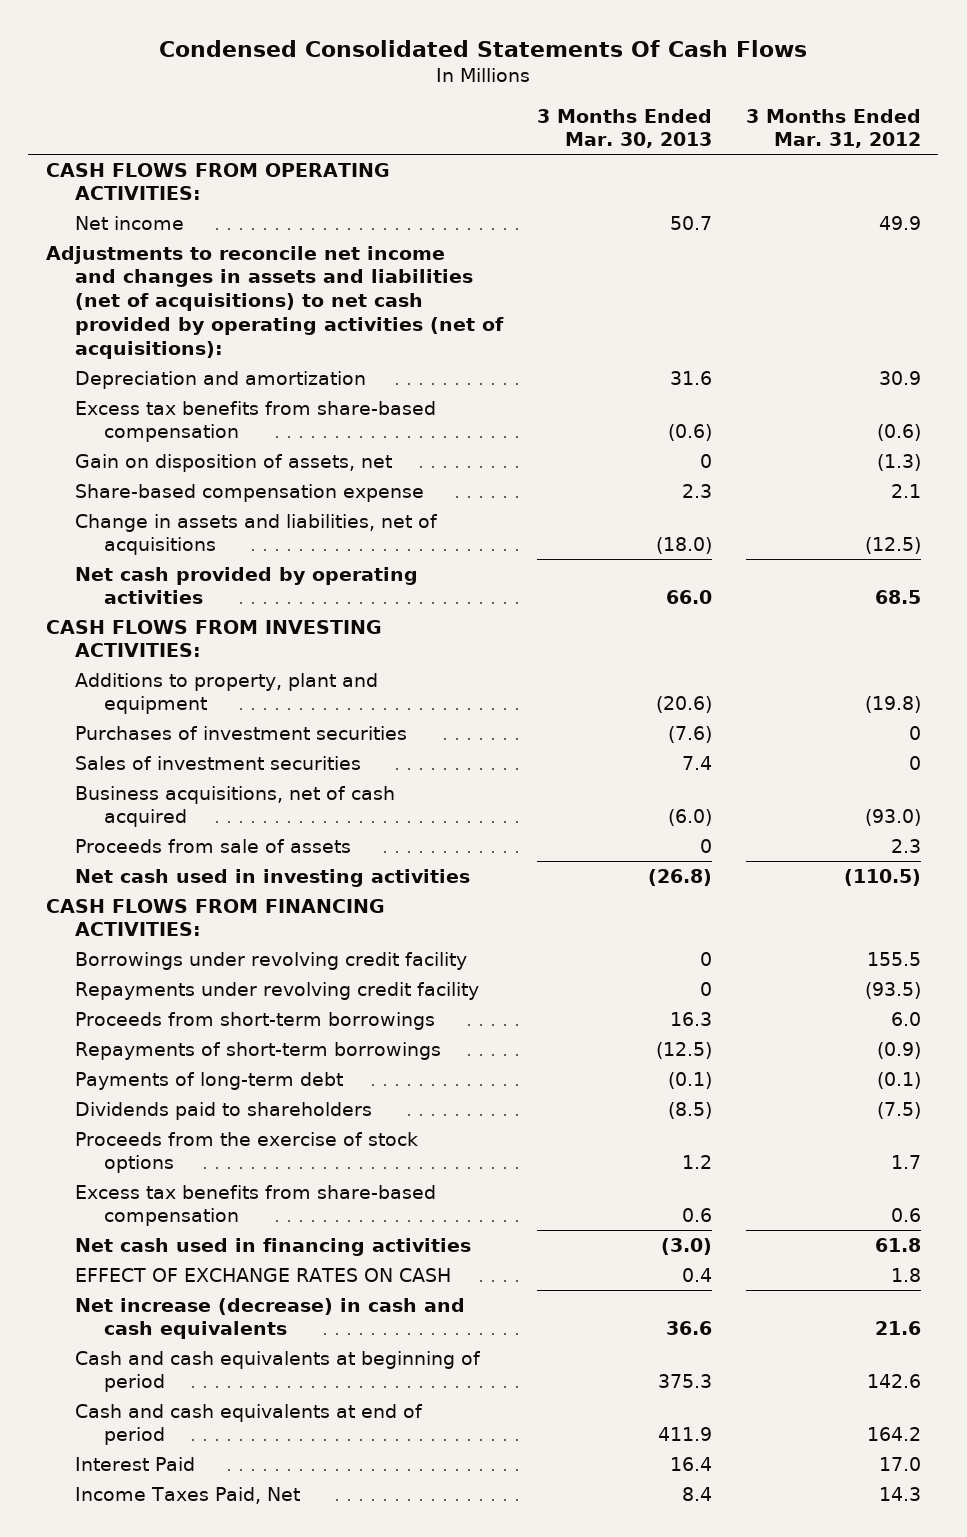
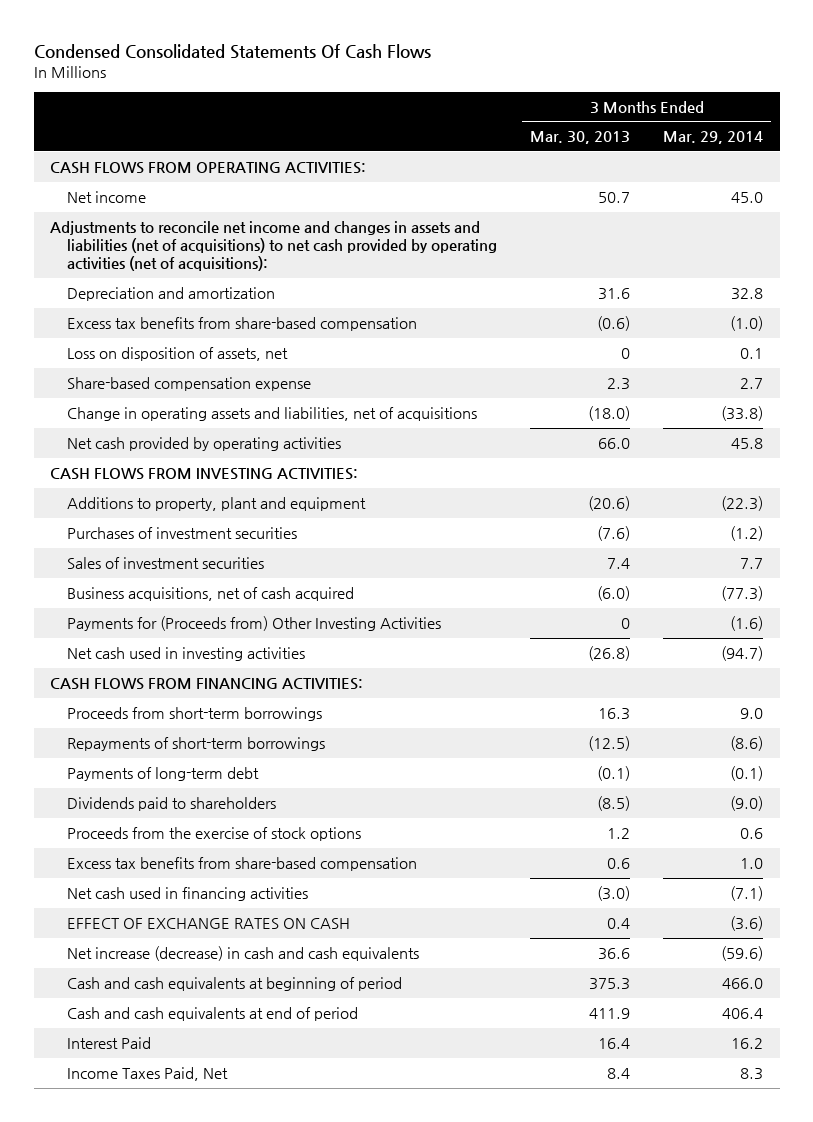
[746,108,922,149] 3 Months Ended Mar. 31, 2012 -> none
none -> [663,131,764,145] Mar. 29, 2014
[74,453,392,472] Gain on disposition of assets, net -> [66,346,288,361] Loss on disposition of assets, net
[74,513,438,556] Change in assets and liabilities, net of acquisitions -> [66,406,477,421] Change in operating assets and liabilities, net of acquisitions
[74,838,351,853] Proceeds from sale of assets -> none
none -> [66,615,441,631] Payments for (Proceeds from) Other Investing Activities
[74,951,467,970] Borrowings under revolving credit facility -> none
[74,981,479,1000] Repayments under revolving credit facility -> none

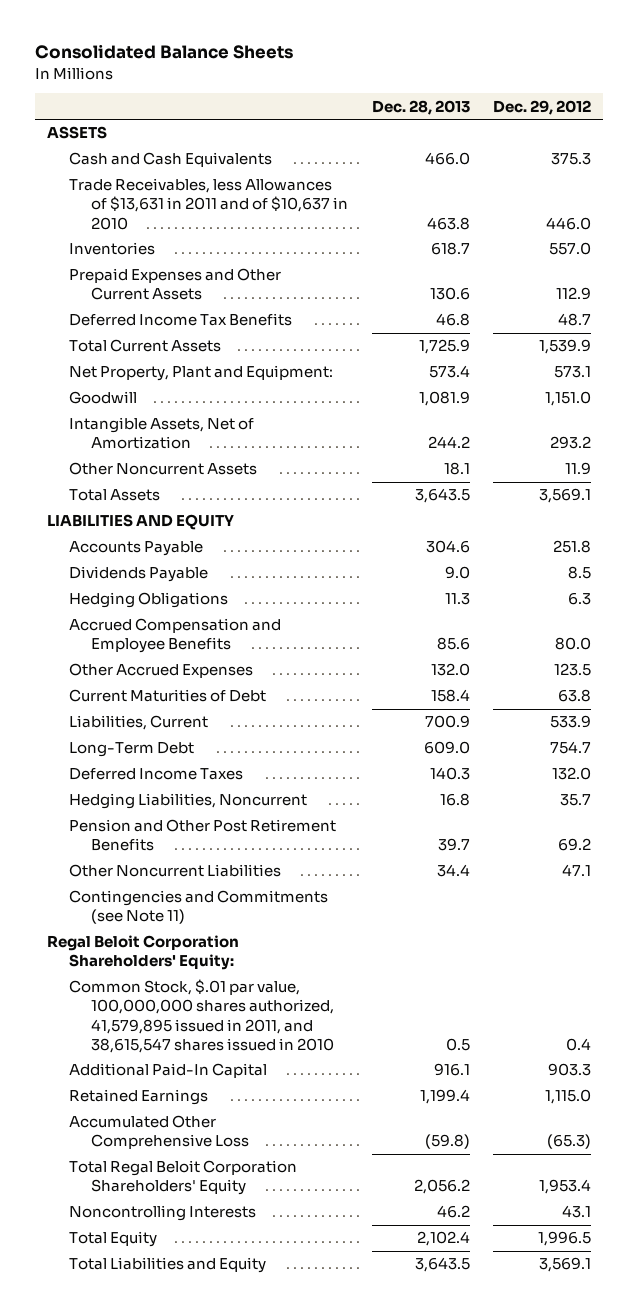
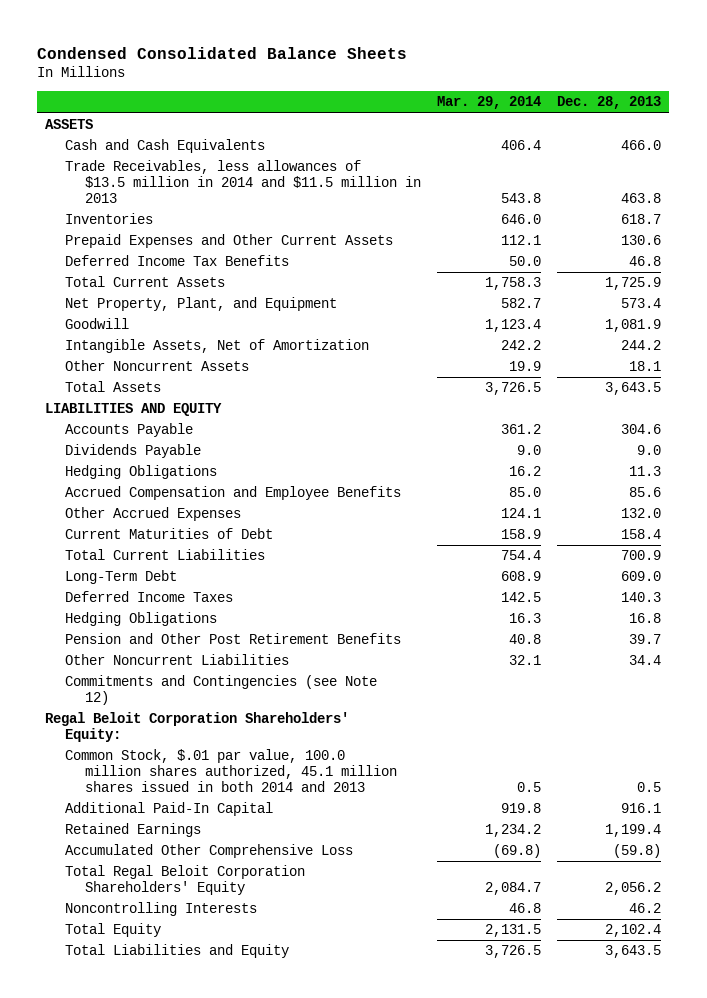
[35,44,294,60] Consolidated Balance Sheets -> [37,46,408,59] Condensed Consolidated Balance Sheets
[493,99,592,115] Dec. 29, 2012 -> none
none -> [437,96,542,110] Mar. 29, 2014
[68,178,348,230] Trade Receivables, less Allowances of $13,631 in 2011 and of $10,637 in 2010 -> [65,160,422,204] Trade Receivables, less allowances of $13.5 million in 2014 and $11.5 million in 2013
[68,365,333,382] Net Property, Plant and Equipment: -> [65,297,338,312] Net Property, Plant, and Equipment
[68,715,208,731] Liabilities, Current -> [65,549,266,561] Total Current Liabilities
[68,793,307,810] Hedging Liabilities, Noncurrent -> [65,612,218,627] Hedging Obligations
[68,890,328,925] Contingencies and Commitments (see Note 11) -> [65,675,378,706] Commitments and Contingencies (see Note 12)
[68,979,334,1053] Common Stock, $.01 par value, 100,000,000 shares authorized, 41,579,895 issued in 2011, and 38,615,547 shares issued in 2010 -> [65,749,398,793] Common Stock, $.01 par value, 100.0 million shares authorized, 45.1 million shares issued in both 2014 and 2013

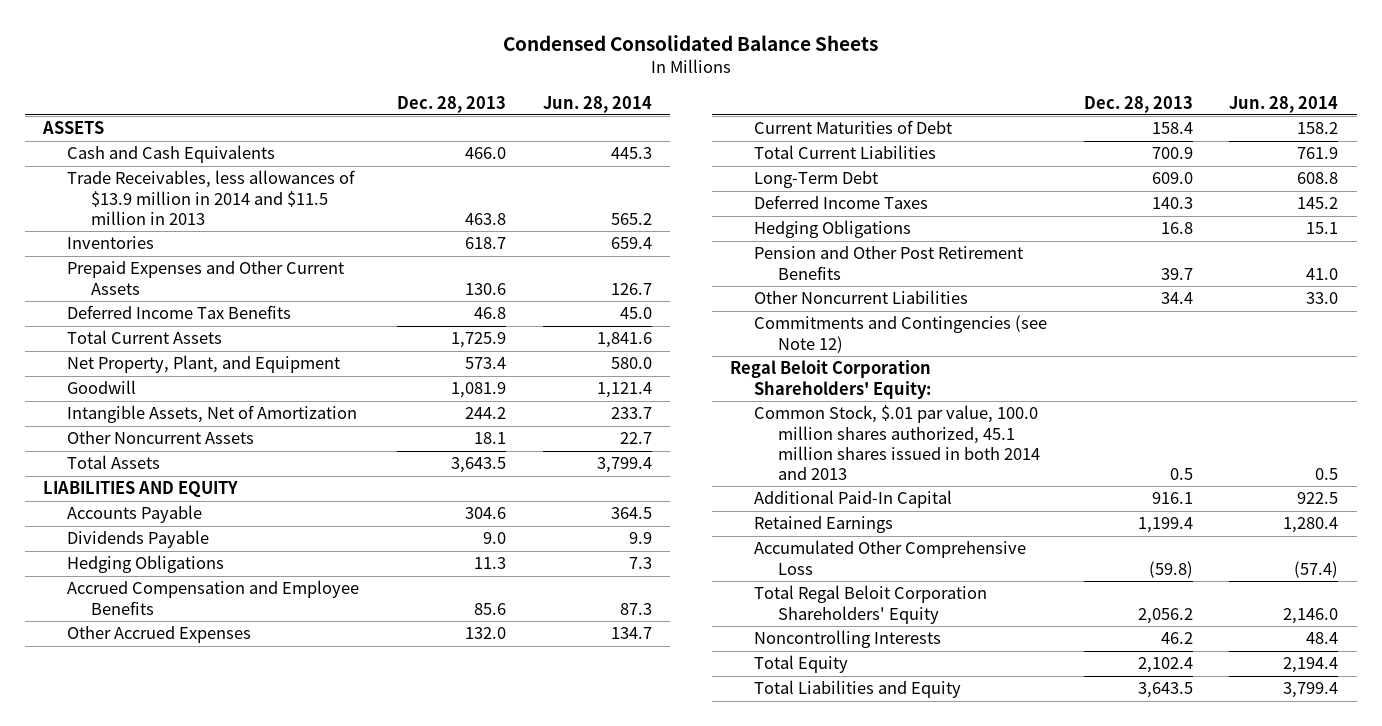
[437,96,542,110] Mar. 29, 2014 -> none
none -> [542,95,652,113] Jun. 28, 2014
[65,160,422,204] Trade Receivables, less allowances of $13.5 million in 2014 and $11.5 million in 2013 -> [67,170,356,225] Trade Receivables, less allowances of $13.9 million in 2014 and $11.5 million in 2013

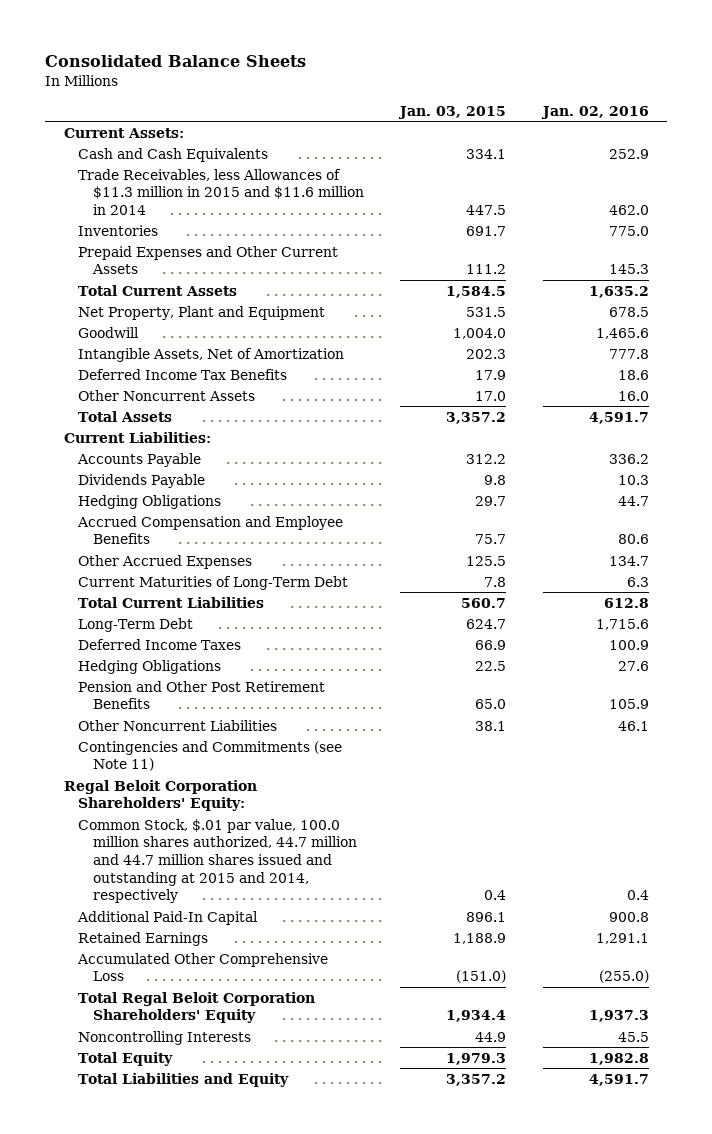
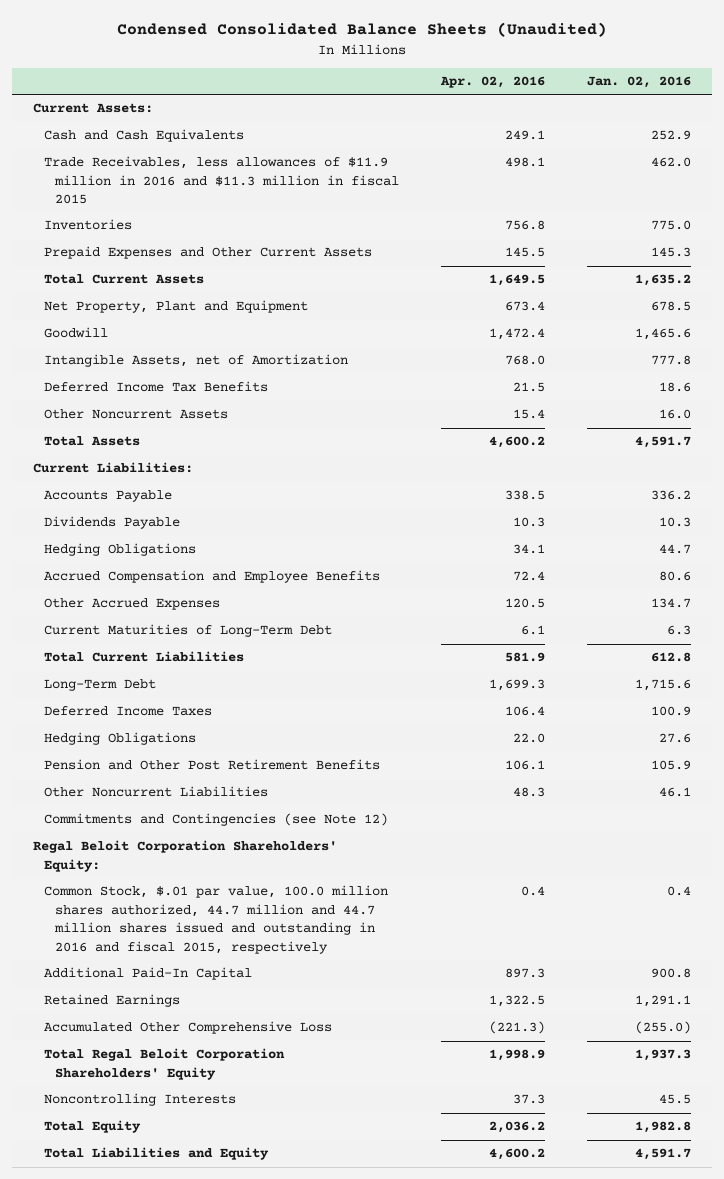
[45,55,307,68] Consolidated Balance Sheets -> [117,22,608,38] Condensed Consolidated Balance Sheets (Unaudited)
[398,105,507,119] Jan. 03, 2015 -> none
none -> [440,76,546,89] Apr. 02, 2016
[78,168,364,215] Trade Receivables, less Allowances of $11.3 million in 2015 and $11.6 million in 2014 -> [44,156,400,205] Trade Receivables, less allowances of $11.9 million in 2016 and $11.3 million in fiscal 2015
[78,347,345,362] Intangible Assets, Net of Amortization -> [44,354,349,368] Intangible Assets, net of Amortization
[78,740,343,772] Contingencies and Commitments (see Note 11) -> [44,813,389,827] Commitments and Contingencies (see Note 12)
[78,818,357,904] Common Stock, $.01 par value, 100.0 million shares authorized, 44.7 million and 44.7 million shares issued and outstanding at 2015 and 2014, respectively -> [44,885,389,954] Common Stock, $.01 par value, 100.0 million shares authorized, 44.7 million and 44.7 million shares issued and outstanding in 2016 and fiscal 2015, respectively

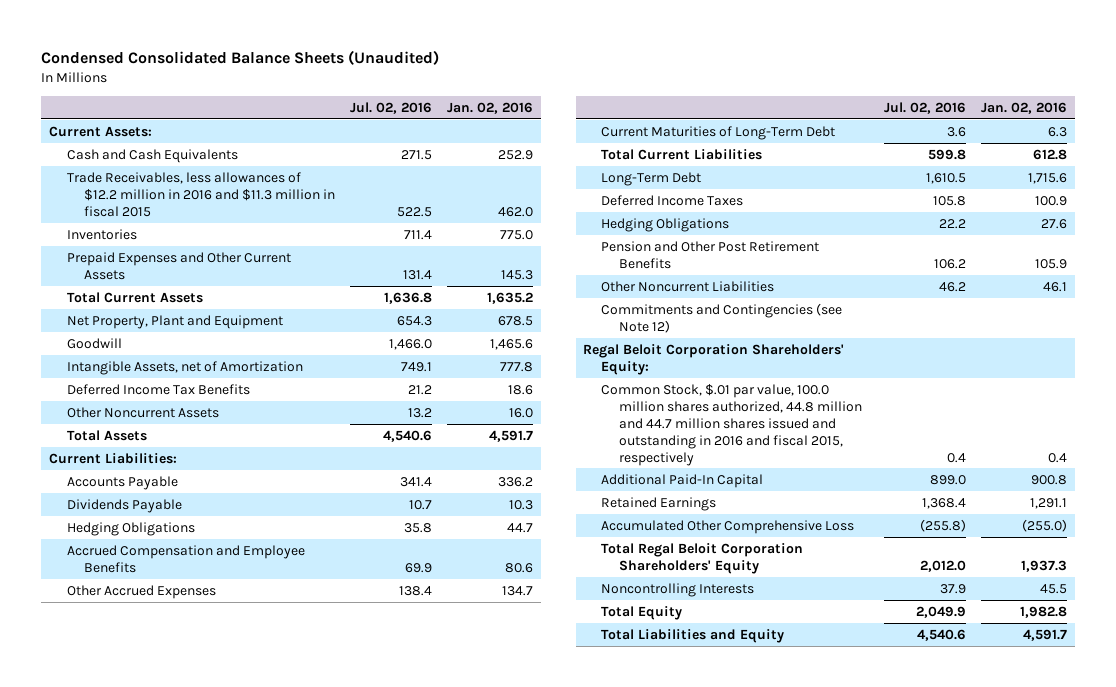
[440,76,546,89] Apr. 02, 2016 -> none
none -> [350,101,433,114] Jul. 02, 2016
[44,156,400,205] Trade Receivables, less allowances of $11.9 million in 2016 and $11.3 million in fiscal 2015 -> [66,171,336,217] Trade Receivables, less allowances of $12.2 million in 2016 and $11.3 million in fiscal 2015
[44,885,389,954] Common Stock, $.01 par value, 100.0 million shares authorized, 44.7 million and 44.7 million shares issued and outstanding in 2016 and fiscal 2015, respectively -> [600,383,862,466] Common Stock, $.01 par value, 100.0 million shares authorized, 44.8 million and 44.7 million shares issued and outstanding in 2016 and fiscal 2015, respectively

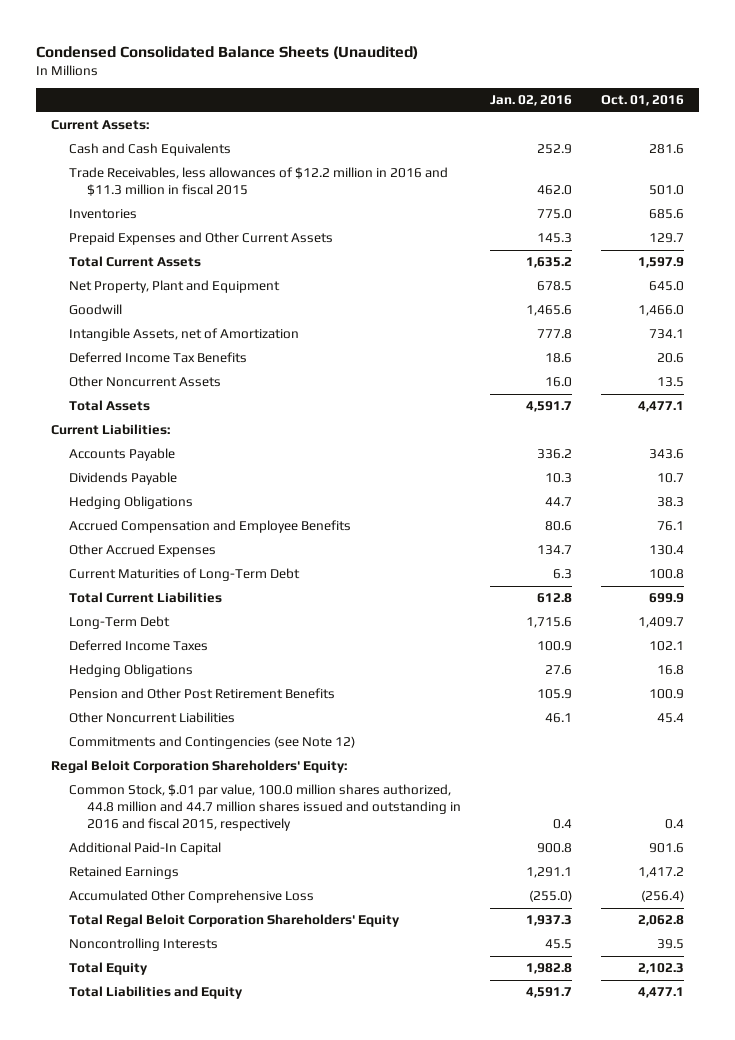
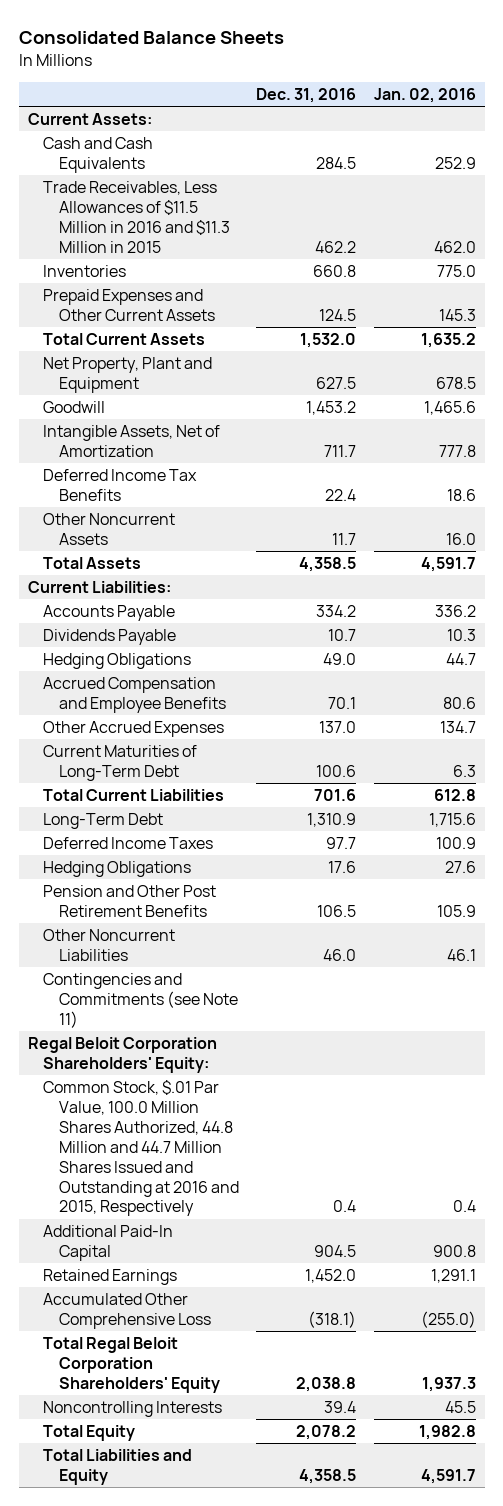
[35,45,418,59] Condensed Consolidated Balance Sheets (Unaudited) -> [18,30,284,44] Consolidated Balance Sheets
[601,95,685,107] Oct. 01, 2016 -> none
none -> [256,87,357,103] Dec. 31, 2016
[68,167,448,197] Trade Receivables, less allowances of $12.2 million in 2016 and $11.3 million in fiscal 2015 -> [43,181,230,253] Trade Receivables, Less Allowances of $11.5 Million in 2016 and $11.3 Million in 2015
[68,328,299,342] Intangible Assets, net of Amortization -> [43,425,221,458] Intangible Assets, Net of Amortization
[68,736,355,750] Commitments and Contingencies (see Note 12) -> [43,973,238,1028] Contingencies and Commitments (see Note 11)
[68,784,461,832] Common Stock, $.01 par value, 100.0 million shares authorized, 44.8 million and 44.7 million shares issued and outstanding in 2016 and fiscal 2015, respectively -> [43,1080,239,1217] Common Stock, $.01 Par Value, 100.0 Million Shares Authorized, 44.8 Million and 44.7 Million Shares Issued and Outstanding at 2016 and 2015, Respectively

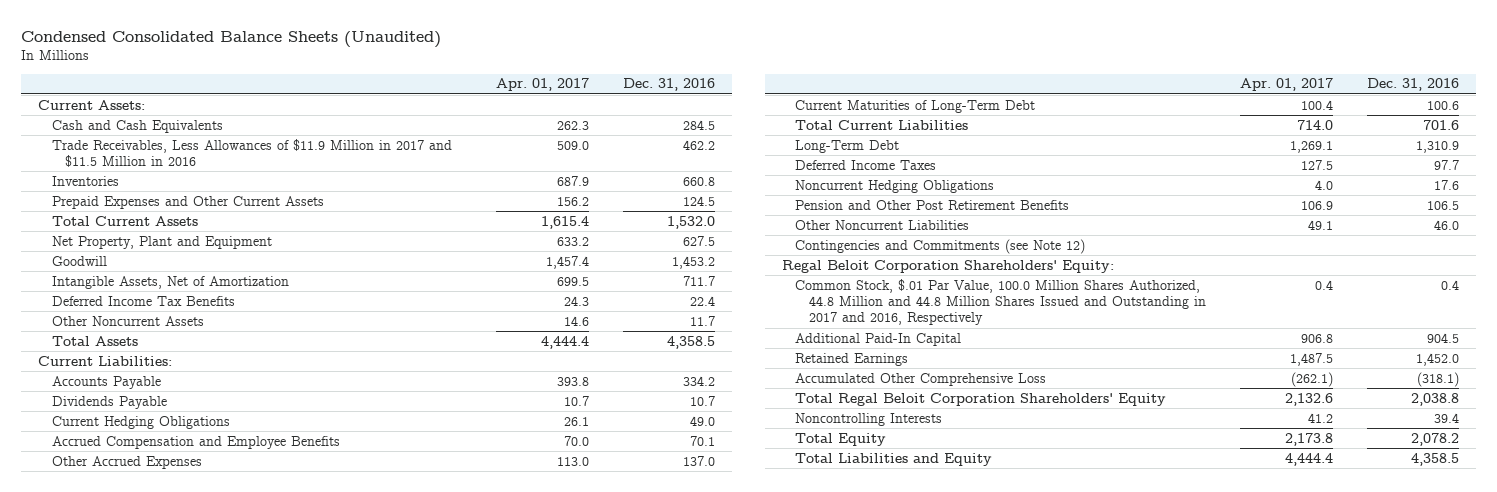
[18,30,284,44] Consolidated Balance Sheets -> [21,31,442,49] Condensed Consolidated Balance Sheets (Unaudited)
[373,87,476,103] Jan. 02, 2016 -> none
none -> [495,78,589,92] Apr. 01, 2017
[43,181,230,253] Trade Receivables, Less Allowances of $11.5 Million in 2016 and $11.3 Million in 2015 -> [51,138,452,167] Trade Receivables, Less Allowances of $11.9 Million in 2017 and $11.5 Million in 2016
[43,653,192,670] Hedging Obligations -> [51,415,230,429] Current Hedging Obligations
[43,861,192,878] Hedging Obligations -> [795,179,995,193] Noncurrent Hedging Obligations
[43,973,238,1028] Contingencies and Commitments (see Note 11) -> [795,238,1086,254] Contingencies and Commitments (see Note 12)
[43,1080,239,1217] Common Stock, $.01 Par Value, 100.0 Million Shares Authorized, 44.8 Million and 44.7 Million Shares Issued and Outstanding at 2016 and 2015, Respectively -> [795,278,1206,326] Common Stock, $.01 Par Value, 100.0 Million Shares Authorized, 44.8 Million and 44.8 Million Shares Issued and Outstanding in 2017 and 2016, Respectively

